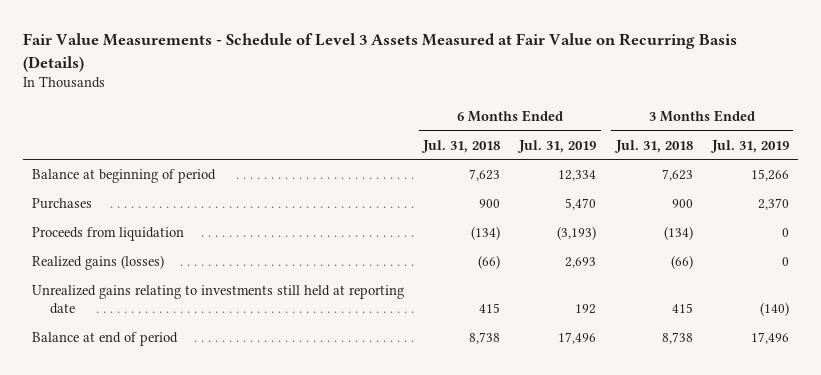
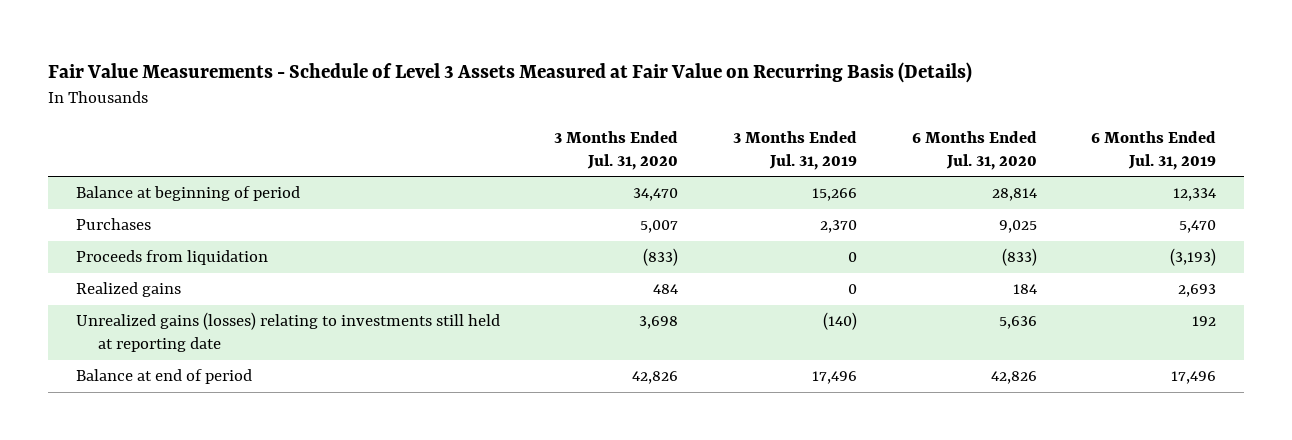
[421,139,501,153] Jul. 31, 2018 -> none
[613,139,693,153] Jul. 31, 2018 -> none
none -> [554,131,679,170] 3 Months Ended Jul. 31, 2020
none -> [911,131,1037,170] 6 Months Ended Jul. 31, 2020
[32,255,165,271] Realized gains (losses) -> [75,282,181,298] Realized gains
[32,285,405,314] Unrealized gains relating to investments still held at reporting date -> [75,312,500,353] Unrealized gains (losses) relating to investments still held at reporting date

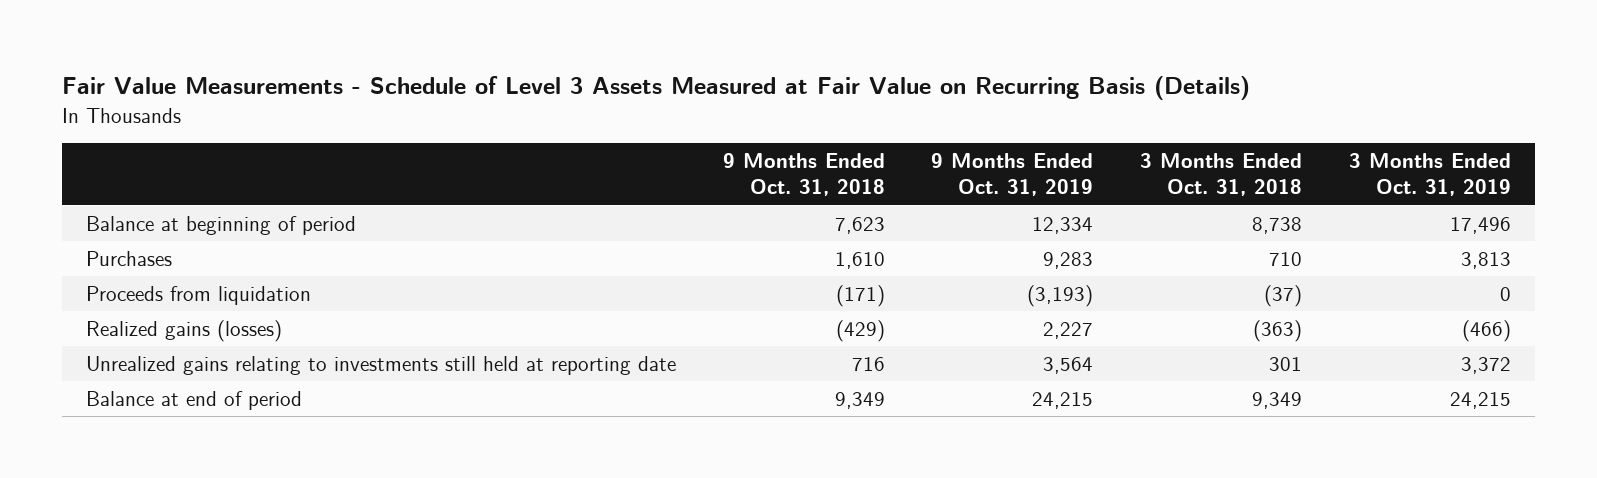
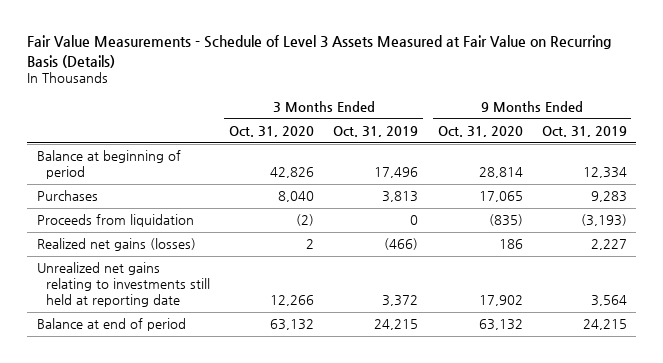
[722,153,885,197] 9 Months Ended Oct. 31, 2018 -> none
[1140,153,1303,197] 3 Months Ended Oct. 31, 2018 -> none
none -> [229,126,315,138] Oct. 31, 2020
none -> [437,126,523,138] Oct. 31, 2020
[85,319,282,342] Realized gains (losses) -> [36,238,196,252] Realized net gains (losses)
[85,355,676,375] Unrealized gains relating to investments still held at reporting date -> [36,262,211,308] Unrealized net gains relating to investments still held at reporting date

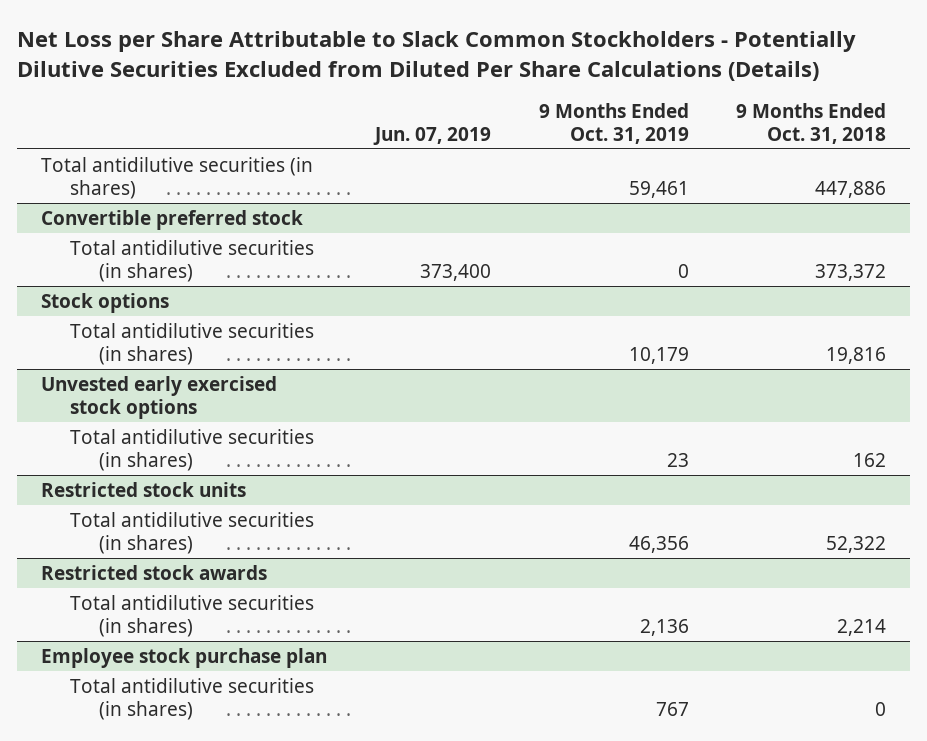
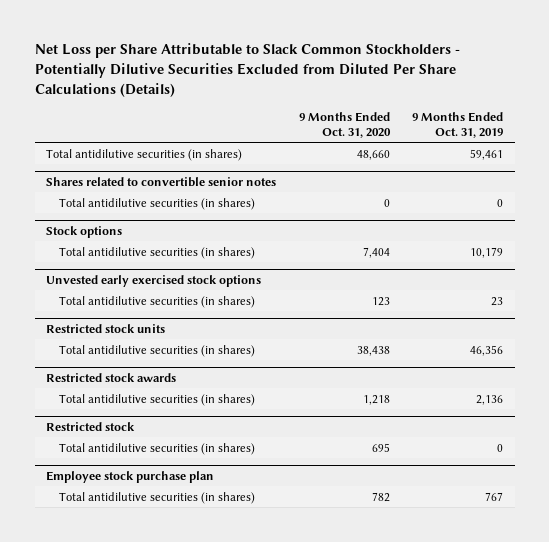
[372,126,491,145] Jun. 07, 2019 -> none
[736,102,887,144] 9 Months Ended Oct. 31, 2018 -> none
none -> [298,112,391,138] 9 Months Ended Oct. 31, 2020
[41,209,304,230] Convertible preferred stock -> none
none -> [45,176,276,187] Shares related to convertible senior notes
none -> [45,421,135,431] Restricted stock
none -> [58,442,255,455] Total antidilutive securities (in shares)

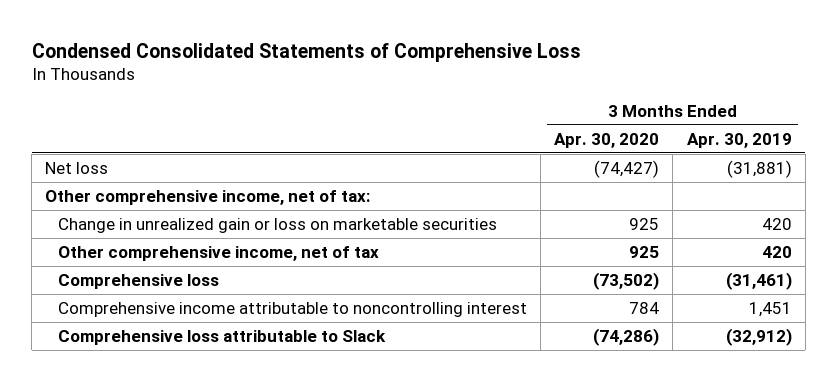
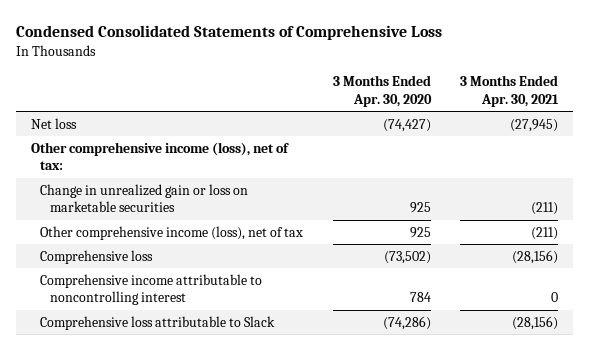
[686,132,792,148] Apr. 30, 2019 -> none
none -> [460,75,560,107] 3 Months Ended Apr. 30, 2021
[45,189,371,205] Other comprehensive income, net of tax: -> [30,141,289,171] Other comprehensive income (loss), net of tax:
[57,245,379,261] Other comprehensive income, net of tax -> [40,225,304,240] Other comprehensive income (loss), net of tax

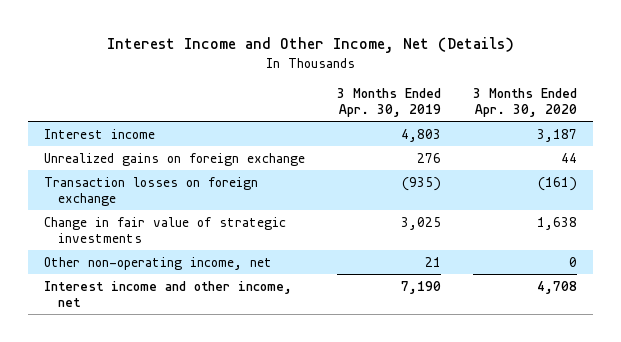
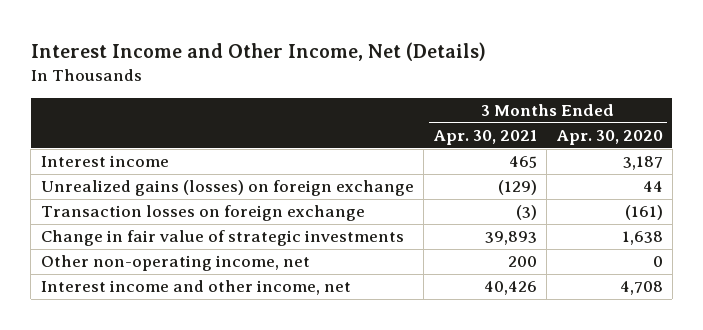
[337,87,442,117] 3 Months Ended Apr. 30, 2019 -> none
none -> [432,130,537,146] Apr. 30, 2021
[44,152,306,166] Unrealized gains on foreign exchange -> [40,180,414,197] Unrealized gains (losses) on foreign exchange

